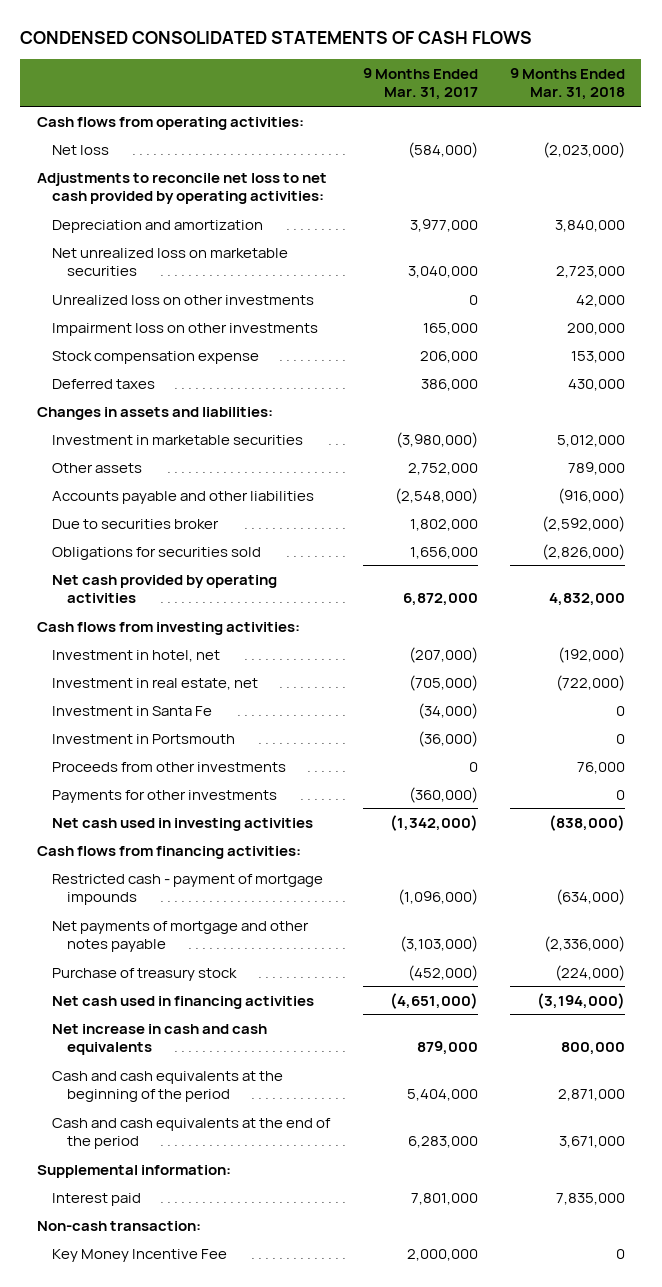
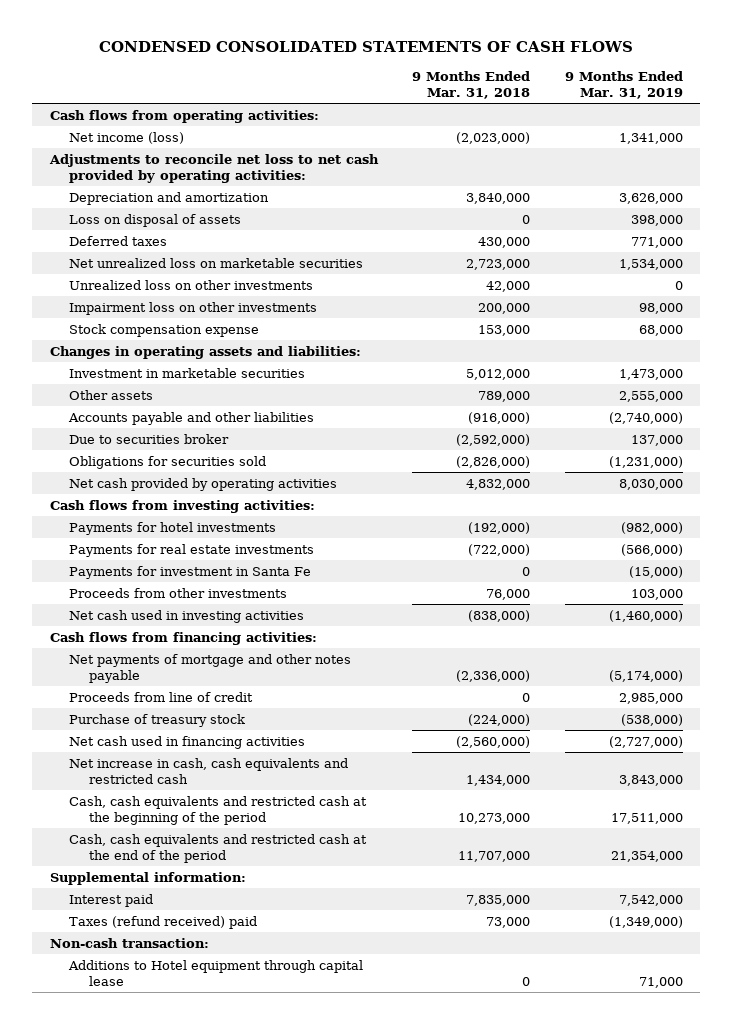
[362,67,478,101] 9 Months Ended Mar. 31, 2017 -> none
none -> [564,70,683,100] 9 Months Ended Mar. 31, 2019
[51,144,109,155] Net loss -> [69,131,185,144] Net income (loss)
none -> [69,213,242,227] Loss on disposal of assets
[51,378,155,389] Deferred taxes -> [69,235,168,246] Deferred taxes
[36,406,273,420] Changes in assets and liabilities: -> [49,345,361,359] Changes in operating assets and liabilities:
[51,733,235,744] Investment in Portsmouth -> none
[51,649,220,662] Investment in hotel, net -> [69,521,277,535] Payments for hotel investments
[51,677,258,690] Investment in real estate, net -> [69,543,315,557] Payments for real estate investments
[51,705,212,716] Investment in Santa Fe -> [69,565,312,579] Payments for investment in Santa Fe
[51,789,277,803] Payments for other investments -> none
[51,873,323,906] Restricted cash - payment of mortgage impounds -> none
none -> [69,691,254,702] Proceeds from line of credit
[537,992,626,1009] (3,194,000) -> [456,735,531,748] (2,560,000)
[51,1023,267,1056] Net increase in cash and cash equivalents -> [69,757,349,785] Net increase in cash, cash equivalents and restricted cash
[561,1042,626,1056] 800,000 -> [466,775,531,787] 1,434,000
[51,1070,283,1103] Cash and cash equivalents at the beginning of the period -> [69,795,368,826] Cash, cash equivalents and restricted cash at the beginning of the period
[558,1089,626,1102] 2,871,000 -> [458,813,531,825] 10,273,000
[51,1117,331,1150] Cash and cash equivalents at the end of the period -> [69,833,368,864] Cash, cash equivalents and restricted cash at the end of the period
[559,1136,626,1149] 3,671,000 -> [458,851,531,863] 11,707,000
none -> [69,915,258,929] Taxes (refund received) paid
[51,1248,227,1262] Key Money Incentive Fee -> none
none -> [68,959,364,987] Additions to Hotel equipment through capital lease

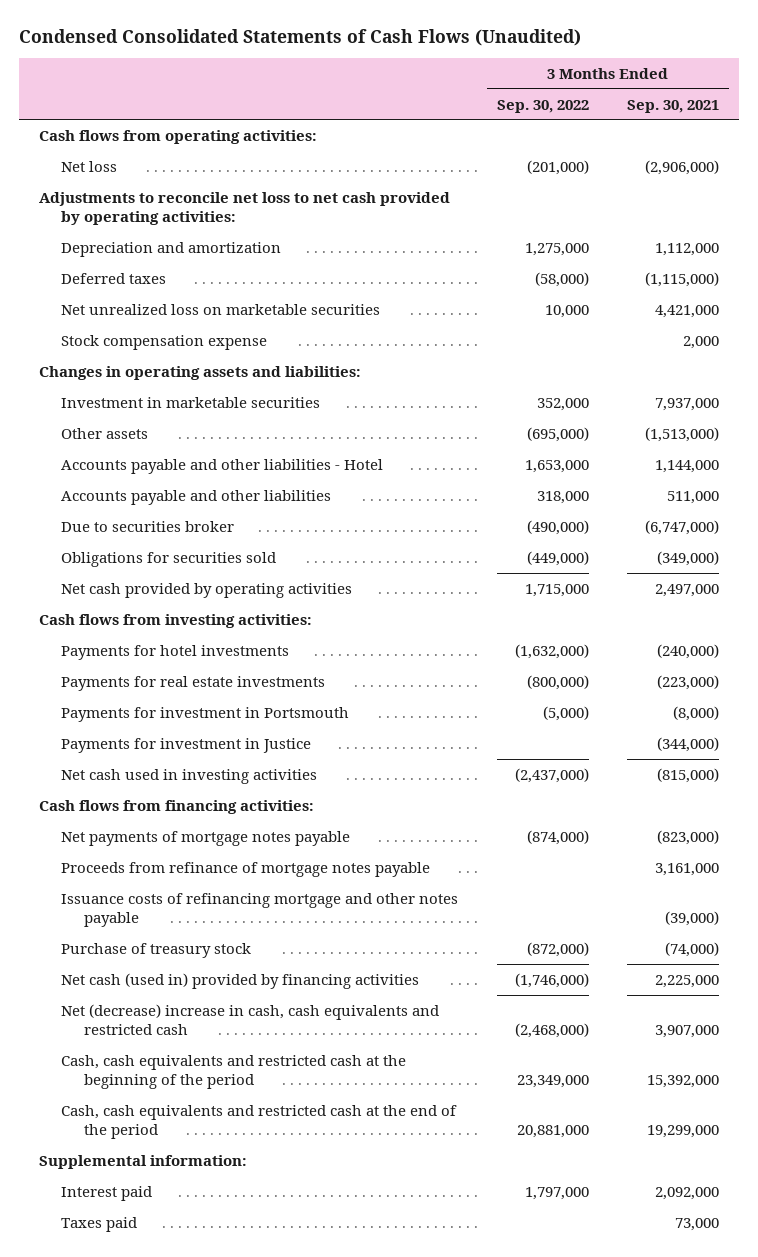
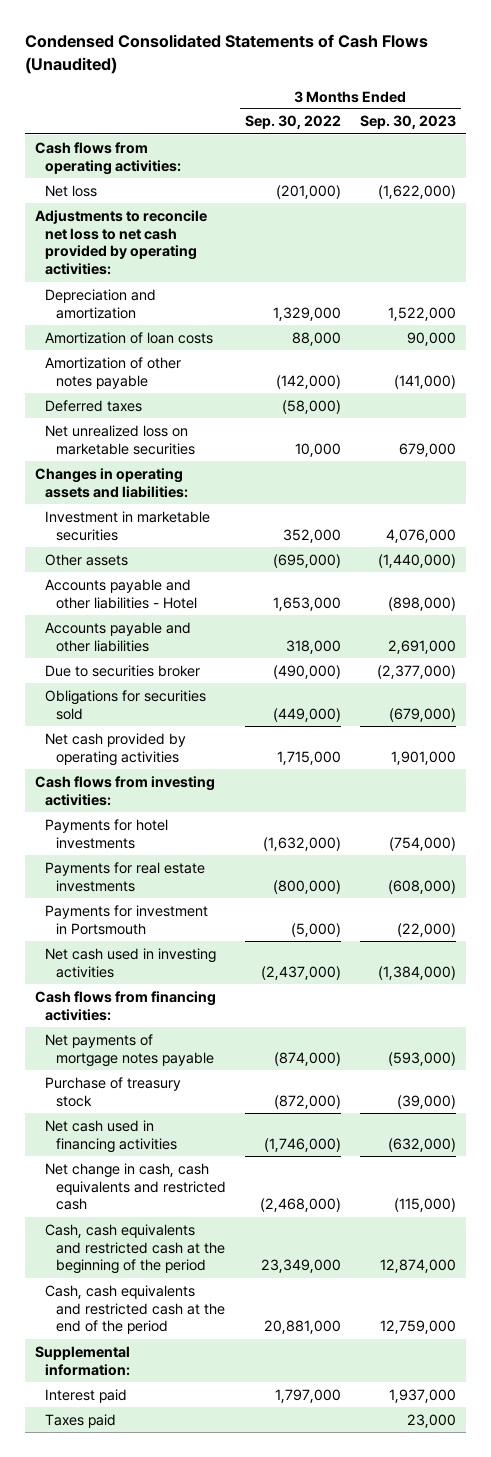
[627,99,720,113] Sep. 30, 2021 -> none
none -> [360,115,457,130] Sep. 30, 2023
[524,242,589,256] 1,275,000 -> [272,306,341,321] 1,329,000
none -> [45,331,214,344] Amortization of loan costs
none -> [45,356,182,389] Amortization of other notes payable
[61,334,268,350] Stock compensation expense -> none
[61,737,312,753] Payments for investment in Justice -> none
[61,861,431,877] Proceeds from refinance of mortgage notes payable -> none
[61,892,459,927] Issuance costs of refinancing mortgage and other notes payable -> none
[61,972,420,989] Net cash (used in) provided by financing activities -> [45,1119,177,1153] Net cash used in financing activities
[61,1003,440,1035] Net (decrease) increase in cash, cash equivalents and restricted cash -> [45,1162,226,1211] Net change in cash, cash equivalents and restricted cash

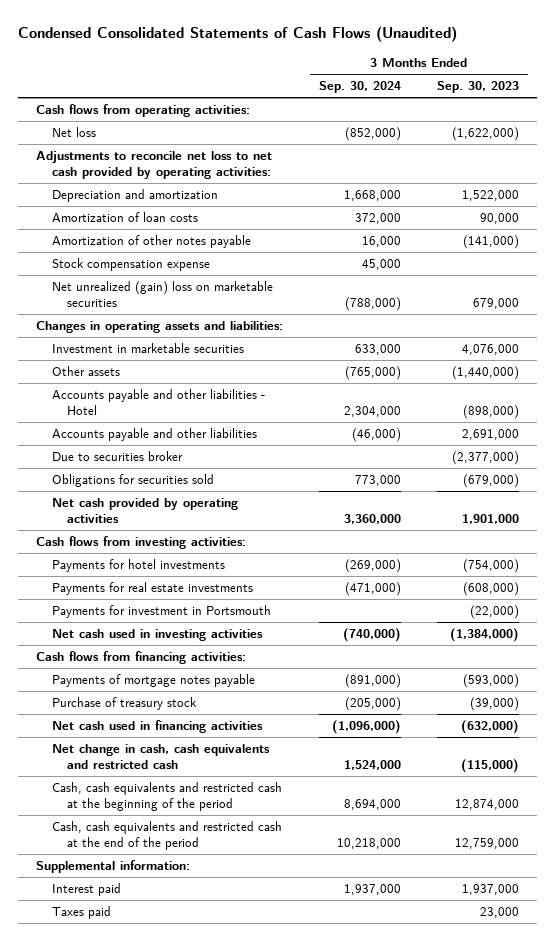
[244,115,341,130] Sep. 30, 2022 -> none
none -> [318,81,401,94] Sep. 30, 2024
[45,399,143,412] Deferred taxes -> none
none -> [51,258,210,272] Stock compensation expense
[45,424,195,455] Net unrealized loss on marketable securities -> [51,281,273,307] Net unrealized (gain) loss on marketable securities
[45,1033,214,1067] Net payments of mortgage notes payable -> [51,674,255,688] Payments of mortgage notes payable

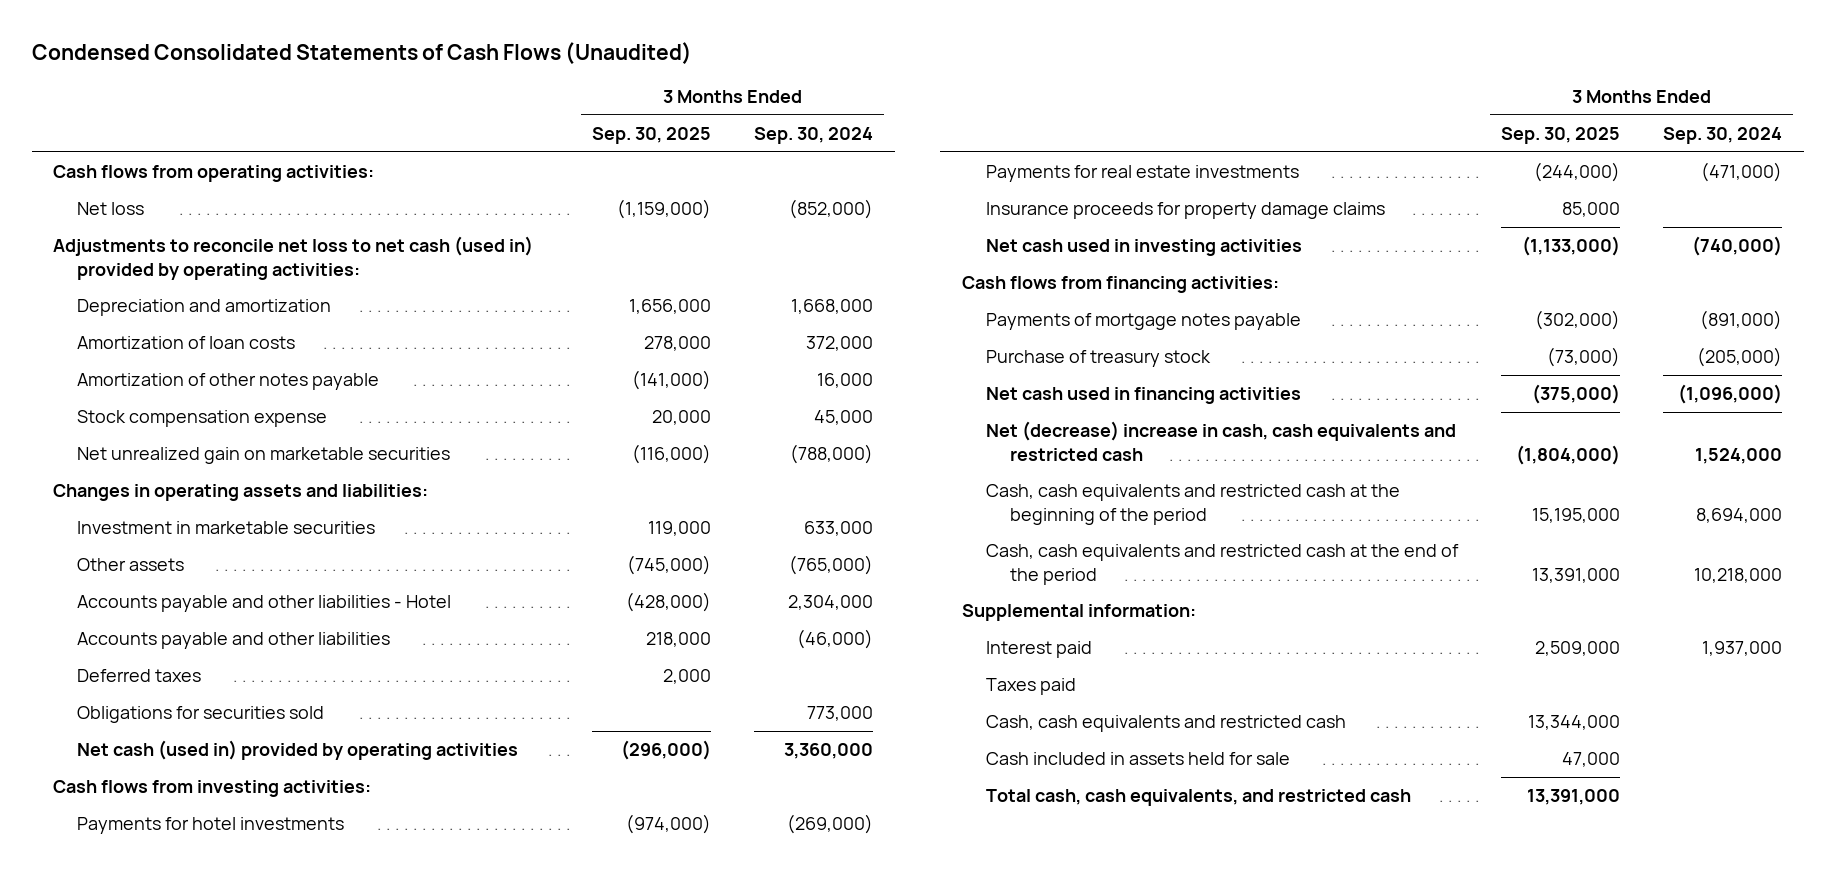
[436,81,519,94] Sep. 30, 2023 -> none
none -> [592,126,712,144] Sep. 30, 2025
[35,151,272,179] Adjustments to reconcile net loss to net cash provided by operating activities: -> [53,236,534,280] Adjustments to reconcile net loss to net cash (used in) provided by operating activities:
[51,281,273,307] Net unrealized (gain) loss on marketable securities -> [77,447,451,465] Net unrealized gain on marketable securities
[51,451,183,462] Due to securities broker -> none
none -> [77,669,202,683] Deferred taxes
[51,498,238,523] Net cash provided by operating activities -> [77,740,519,761] Net cash (used in) provided by operating activities
[51,605,271,619] Payments for investment in Portsmouth -> none
none -> [985,202,1385,220] Insurance proceeds for property damage claims
[51,744,270,769] Net change in cash, cash equivalents and restricted cash -> [985,421,1456,461] Net (decrease) increase in cash, cash equivalents and restricted cash
none -> [985,715,1346,733] Cash, cash equivalents and restricted cash
none -> [985,752,1290,766] Cash included in assets held for sale
none -> [985,789,1411,807] Total cash, cash equivalents, and restricted cash

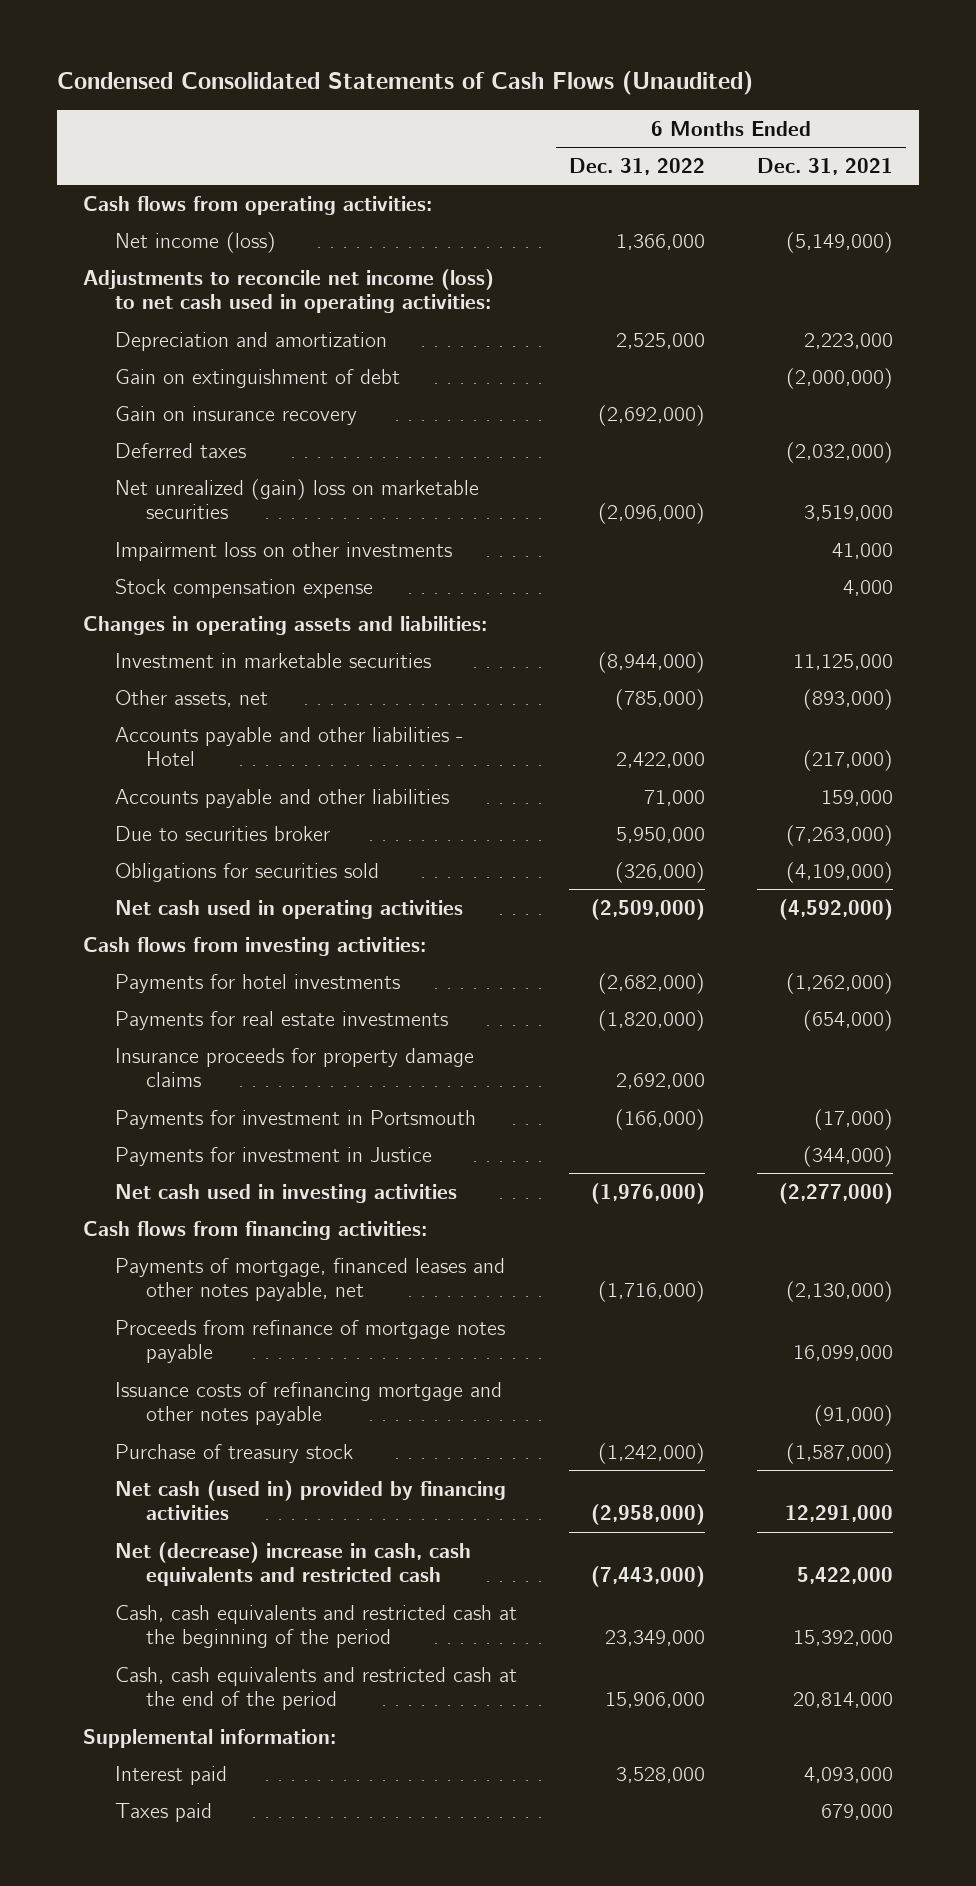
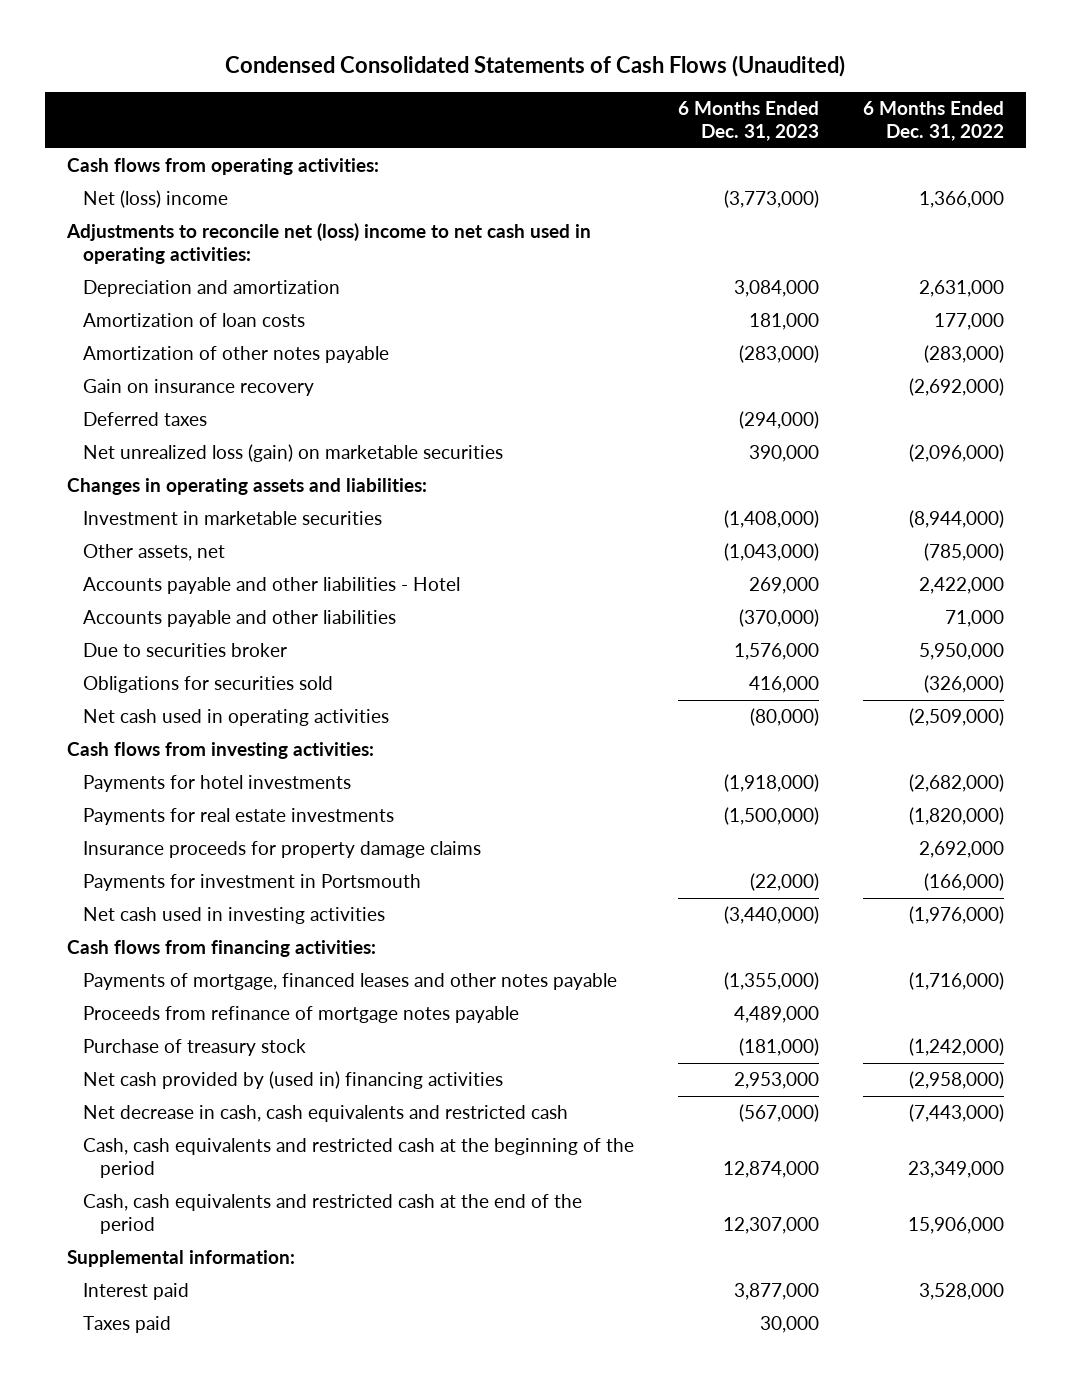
[757,157,894,175] Dec. 31, 2021 -> none
none -> [678,100,820,141] 6 Months Ended Dec. 31, 2023
[114,368,400,388] Gain on extinguishment of debt -> none
[114,231,276,253] Net income (loss) -> [83,190,229,209] Net (loss) income
[83,268,495,314] Adjustments to reconcile net income (loss) to net cash used in operating activities: -> [65,223,591,264] Adjustments to reconcile net (loss) income to net cash used in operating activities:
[615,332,705,349] 2,525,000 -> [919,280,1005,298] 2,631,000
none -> [83,313,306,328] Amortization of loan costs
none -> [83,346,390,364] Amortization of other notes payable
[114,541,452,561] Impairment loss on other investments -> none
[114,578,373,598] Stock compensation expense -> none
[114,478,479,520] Net unrealized (gain) loss on marketable securities -> [83,444,504,463] Net unrealized loss (gain) on marketable securities
[114,1146,432,1166] Payments for investment in Justice -> none
[114,1257,505,1302] Payments of mortgage, financed leases and other notes payable, net -> [83,973,618,991] Payments of mortgage, financed leases and other notes payable
[114,1381,502,1426] Issuance costs of refinancing mortgage and other notes payable -> none
[114,1479,506,1521] Net cash (used in) provided by financing activities -> [83,1071,504,1090] Net cash provided by (used in) financing activities
[114,1541,471,1587] Net (decrease) increase in cash, cash equivalents and restricted cash -> [83,1105,569,1123] Net decrease in cash, cash equivalents and restricted cash

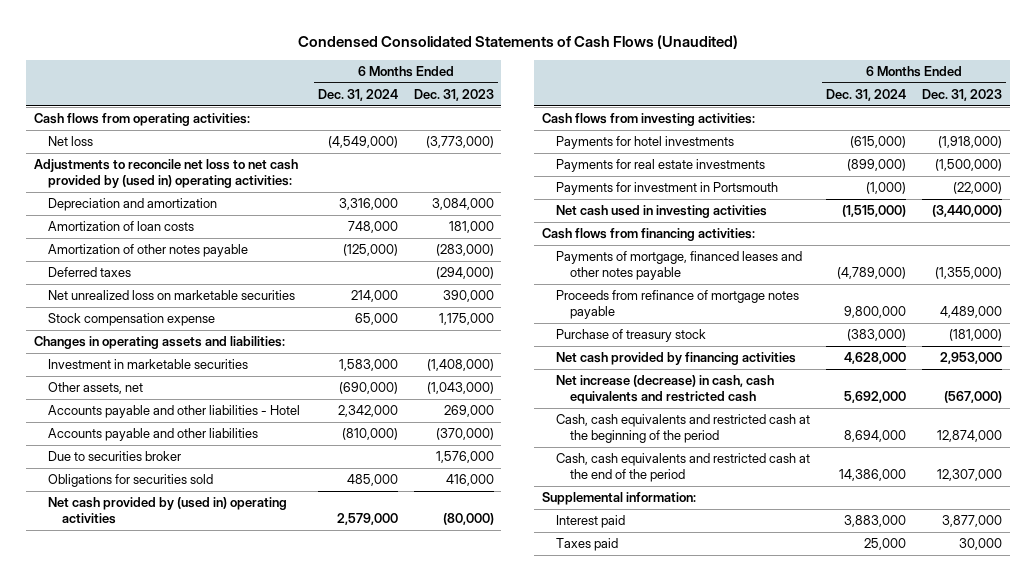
[863,100,1005,141] 6 Months Ended Dec. 31, 2022 -> none
none -> [317,88,398,101] Dec. 31, 2024
[83,190,229,209] Net (loss) income -> [47,136,93,147] Net loss
[65,223,591,264] Adjustments to reconcile net (loss) income to net cash used in operating activities: -> [34,159,299,189] Adjustments to reconcile net loss to net cash provided by (used in) operating activities:
[83,379,315,397] Gain on insurance recovery -> none
[83,444,504,463] Net unrealized loss (gain) on marketable securities -> [47,290,295,301] Net unrealized loss on marketable securities
none -> [47,313,215,327] Stock compensation expense
[83,709,390,727] Net cash used in operating activities -> [47,497,287,525] Net cash provided by (used in) operating activities
[83,841,482,859] Insurance proceeds for property damage claims -> none
[83,1071,504,1090] Net cash provided by (used in) financing activities -> [556,352,797,366] Net cash provided by financing activities
[83,1105,569,1123] Net decrease in cash, cash equivalents and restricted cash -> [556,375,775,405] Net increase (decrease) in cash, cash equivalents and restricted cash

